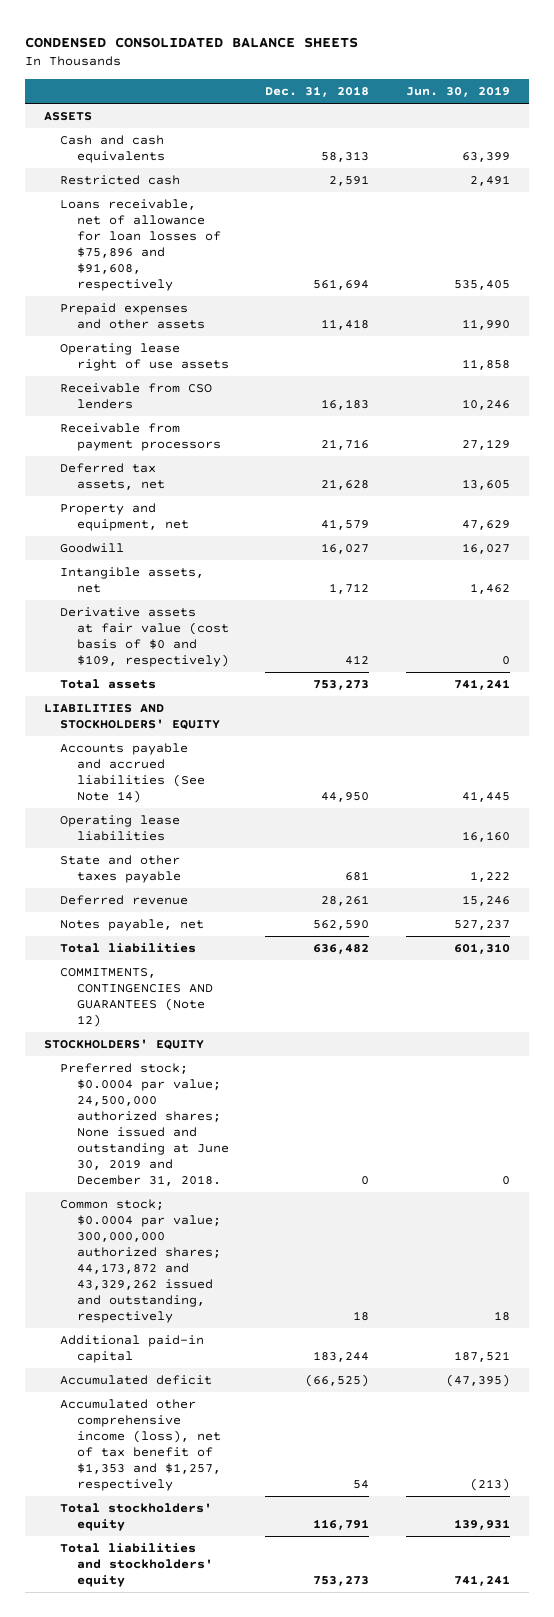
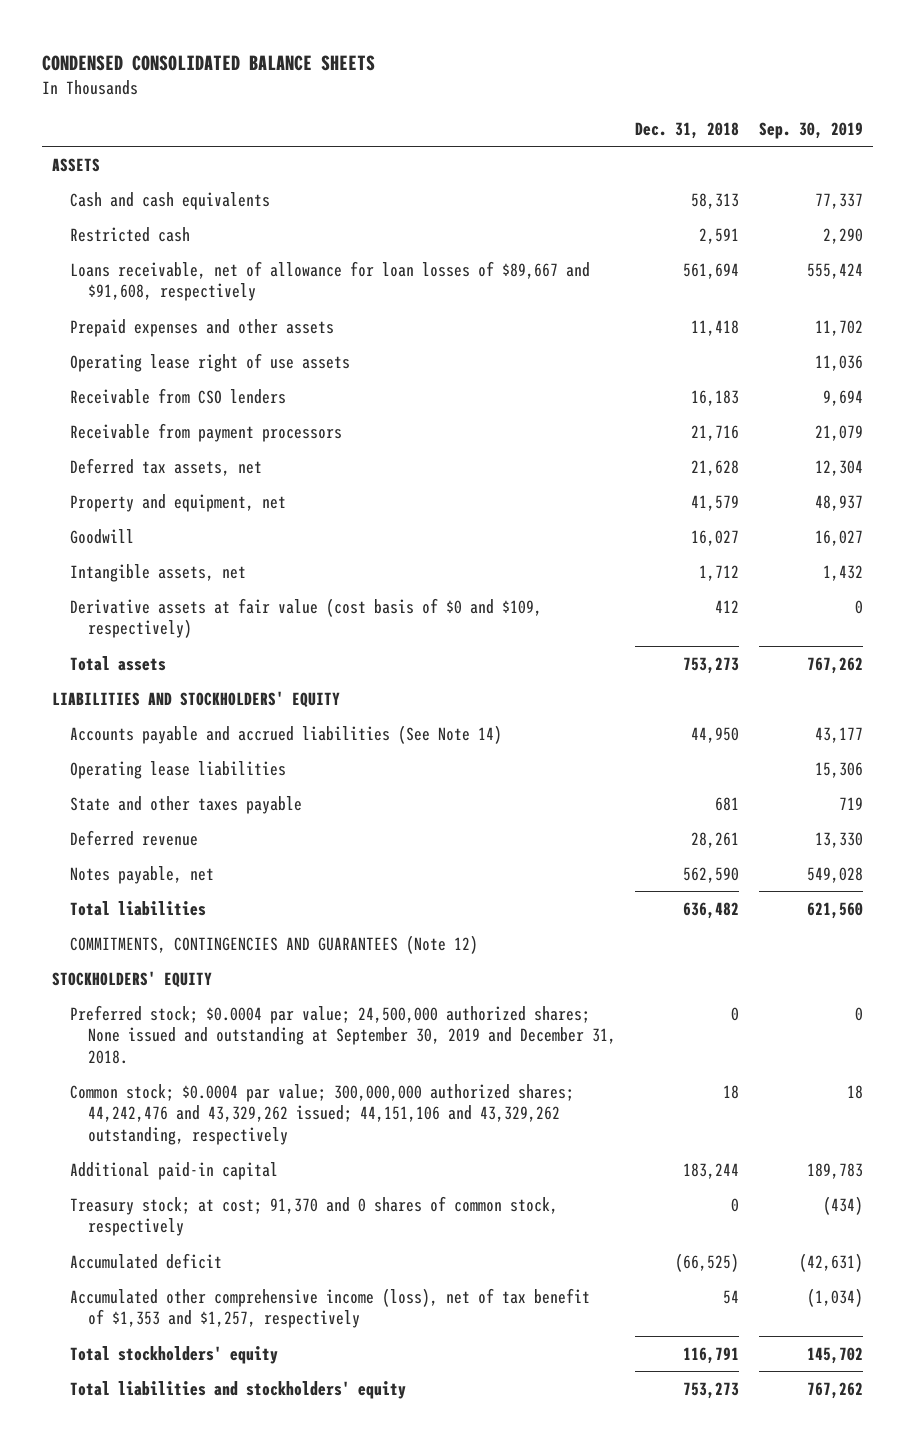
[406,86,511,98] Jun. 30, 2019 -> none
none -> [758,122,863,140] Sep. 30, 2019
[60,199,221,291] Loans receivable, net of allowance for loan losses of $75,896 and $91,608, respectively -> [69,260,590,302] Loans receivable, net of allowance for loan losses of $89,667 and $91,608, respectively
[60,1063,229,1186] Preferred stock; $0.0004 par value; 24,500,000 authorized shares; None issued and outstanding at June 30, 2019 and December 31, 2018. -> [69,1004,616,1064] Preferred stock; $0.0004 par value; 24,500,000 authorized shares; None issued and outstanding at September 30, 2019 and December 31, 2018.
[60,1199,221,1323] Common stock; $0.0004 par value; 300,000,000 authorized shares; 44,173,872 and 43,329,262 issued and outstanding, respectively -> [69,1083,574,1145] Common stock; $0.0004 par value; 300,000,000 authorized shares; 44,242,476 and 43,329,262 issued; 44,151,106 and 43,329,262 outstanding, respectively
none -> [69,1195,558,1237] Treasury stock; at cost; 91,370 and 0 shares of common stock, respectively

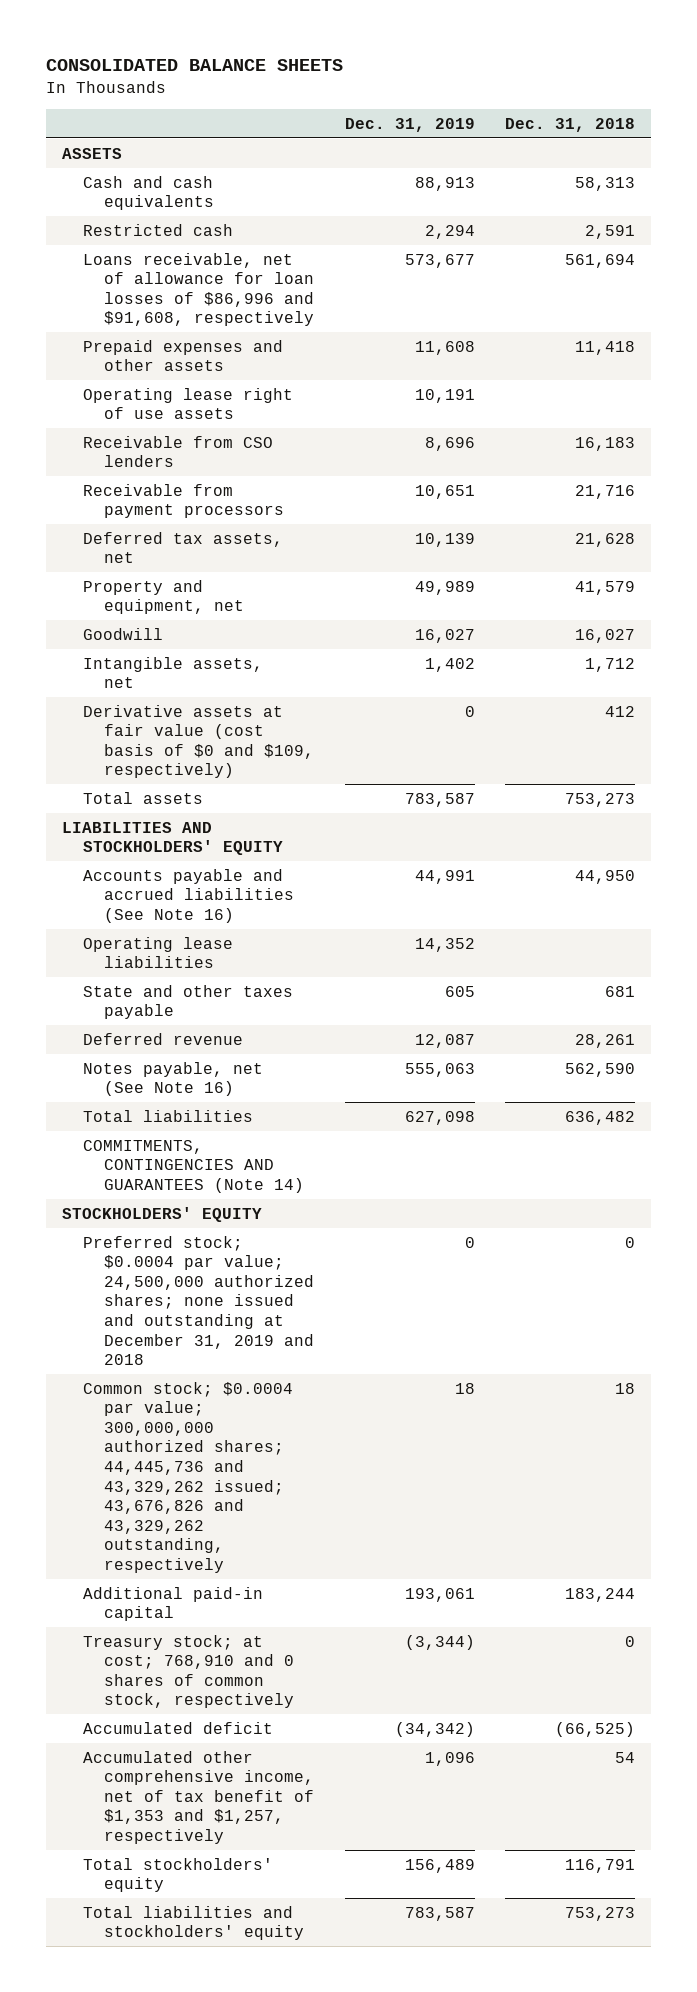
[42,54,376,71] CONDENSED CONSOLIDATED BALANCE SHEETS -> [46,59,344,72] CONSOLIDATED BALANCE SHEETS
[758,122,863,140] Sep. 30, 2019 -> none
none -> [344,117,475,132] Dec. 31, 2019
[69,260,590,302] Loans receivable, net of allowance for loan losses of $89,667 and $91,608, respectively -> [82,252,315,327] Loans receivable, net of allowance for loan losses of $86,996 and $91,608, respectively
[69,724,502,744] Accounts payable and accrued liabilities (See Note 14) -> [82,868,295,923] Accounts payable and accrued liabilities (See Note 16)
[69,865,214,884] Notes payable, net -> [82,1061,263,1097] Notes payable, net (See Note 16)
[69,934,478,954] COMMITMENTS, CONTINGENCIES AND GUARANTEES (Note 12) -> [82,1139,305,1193] COMMITMENTS, CONTINGENCIES AND GUARANTEES (Note 14)
[69,1004,616,1064] Preferred stock; $0.0004 par value; 24,500,000 authorized shares; None issued and outstanding at September 30, 2019 and December 31, 2018. -> [82,1235,315,1366] Preferred stock; $0.0004 par value; 24,500,000 authorized shares; none issued and outstanding at December 31, 2019 and 2018
[69,1083,574,1145] Common stock; $0.0004 par value; 300,000,000 authorized shares; 44,242,476 and 43,329,262 issued; 44,151,106 and 43,329,262 outstanding, respectively -> [82,1381,293,1573] Common stock; $0.0004 par value; 300,000,000 authorized shares; 44,445,736 and 43,329,262 issued; 43,676,826 and 43,329,262 outstanding, respectively
[69,1195,558,1237] Treasury stock; at cost; 91,370 and 0 shares of common stock, respectively -> [82,1634,295,1709] Treasury stock; at cost; 768,910 and 0 shares of common stock, respectively
[69,1287,590,1329] Accumulated other comprehensive income (loss), net of tax benefit of $1,353 and $1,257, respectively -> [82,1750,315,1844] Accumulated other comprehensive income, net of tax benefit of $1,353 and $1,257, respectively

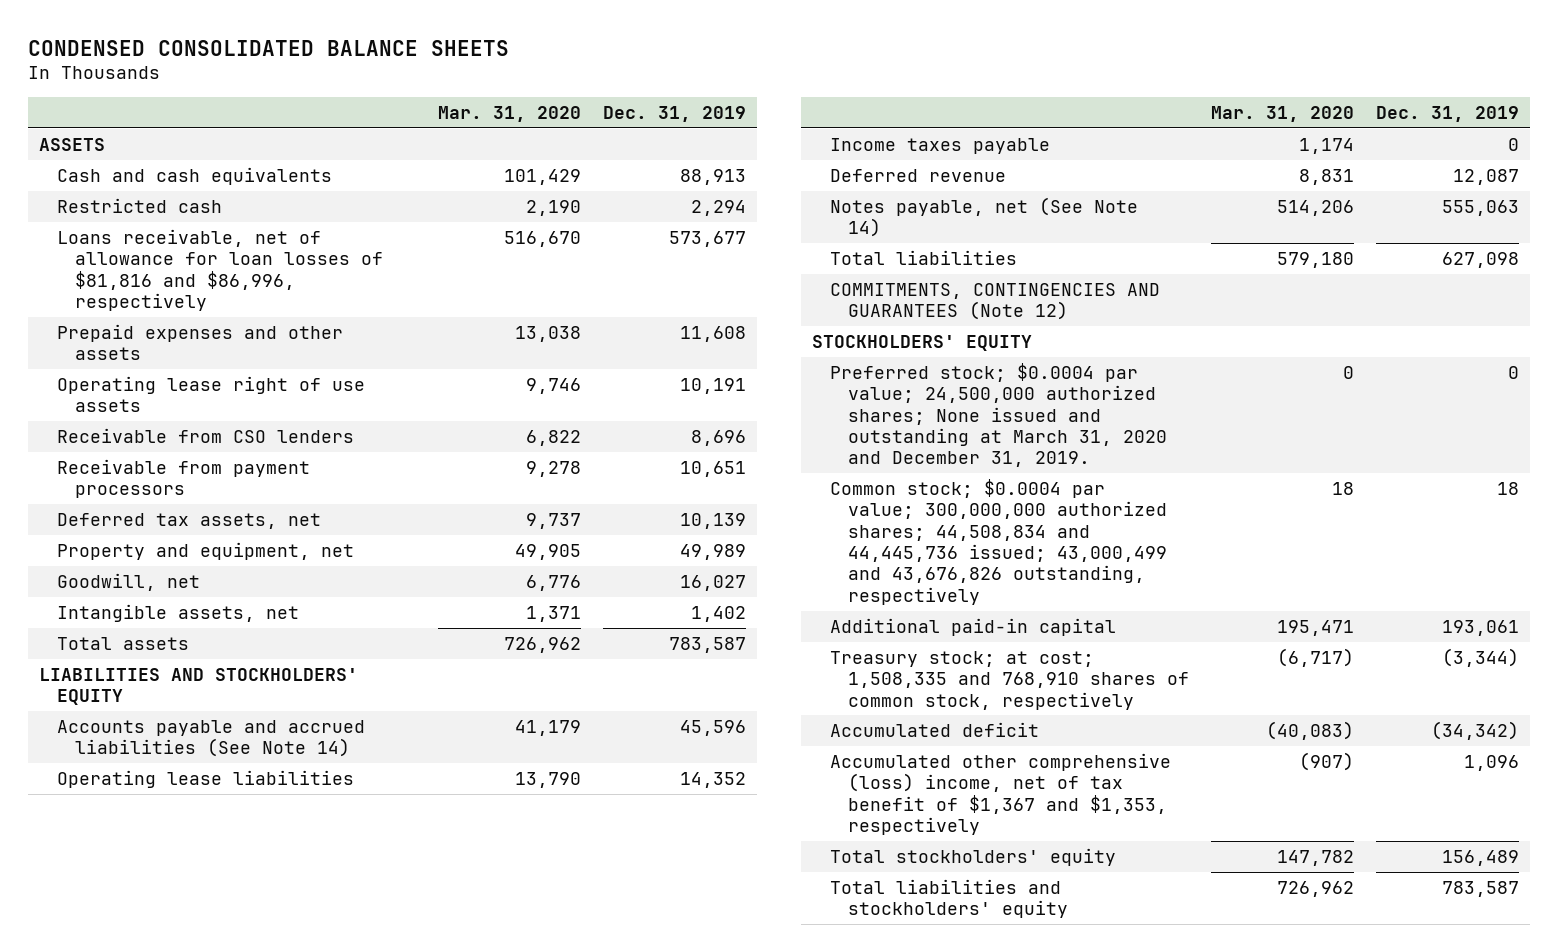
[46,59,344,72] CONSOLIDATED BALANCE SHEETS -> [28,39,510,56] CONDENSED CONSOLIDATED BALANCE SHEETS
[505,117,636,132] Dec. 31, 2018 -> none
none -> [438,105,582,122] Mar. 31, 2020
[82,252,315,327] Loans receivable, net of allowance for loan losses of $86,996 and $91,608, respectively -> [57,228,384,311] Loans receivable, net of allowance for loan losses of $81,816 and $86,996, respectively
[82,627,163,640] Goodwill -> [57,572,201,591] Goodwill, net
[82,704,315,779] Derivative assets at fair value (cost basis of $0 and $109, respectively) -> none
[82,868,295,923] Accounts payable and accrued liabilities (See Note 16) -> [57,719,366,758] Accounts payable and accrued liabilities (See Note 14)
[414,869,475,884] 44,991 -> [680,719,747,736] 45,596
[82,984,293,1020] State and other taxes payable -> none
none -> [830,137,1051,154] Income taxes payable
[82,1061,263,1097] Notes payable, net (See Note 16) -> [830,196,1139,238] Notes payable, net (See Note 14)
[82,1139,305,1193] COMMITMENTS, CONTINGENCIES AND GUARANTEES (Note 14) -> [830,282,1161,321] COMMITMENTS, CONTINGENCIES AND GUARANTEES (Note 12)
[82,1235,315,1366] Preferred stock; $0.0004 par value; 24,500,000 authorized shares; none issued and outstanding at December 31, 2019 and 2018 -> [830,362,1168,468] Preferred stock; $0.0004 par value; 24,500,000 authorized shares; None issued and outstanding at March 31, 2020 and December 31, 2019.
[82,1381,293,1573] Common stock; $0.0004 par value; 300,000,000 authorized shares; 44,445,736 and 43,329,262 issued; 43,676,826 and 43,329,262 outstanding, respectively -> [830,478,1168,605] Common stock; $0.0004 par value; 300,000,000 authorized shares; 44,508,834 and 44,445,736 issued; 43,000,499 and 43,676,826 outstanding, respectively
[82,1634,295,1709] Treasury stock; at cost; 768,910 and 0 shares of common stock, respectively -> [830,650,1190,710] Treasury stock; at cost; 1,508,335 and 768,910 shares of common stock, respectively
[82,1750,315,1844] Accumulated other comprehensive income, net of tax benefit of $1,353 and $1,257, respectively -> [830,752,1172,835] Accumulated other comprehensive (loss) income, net of tax benefit of $1,367 and $1,353, respectively

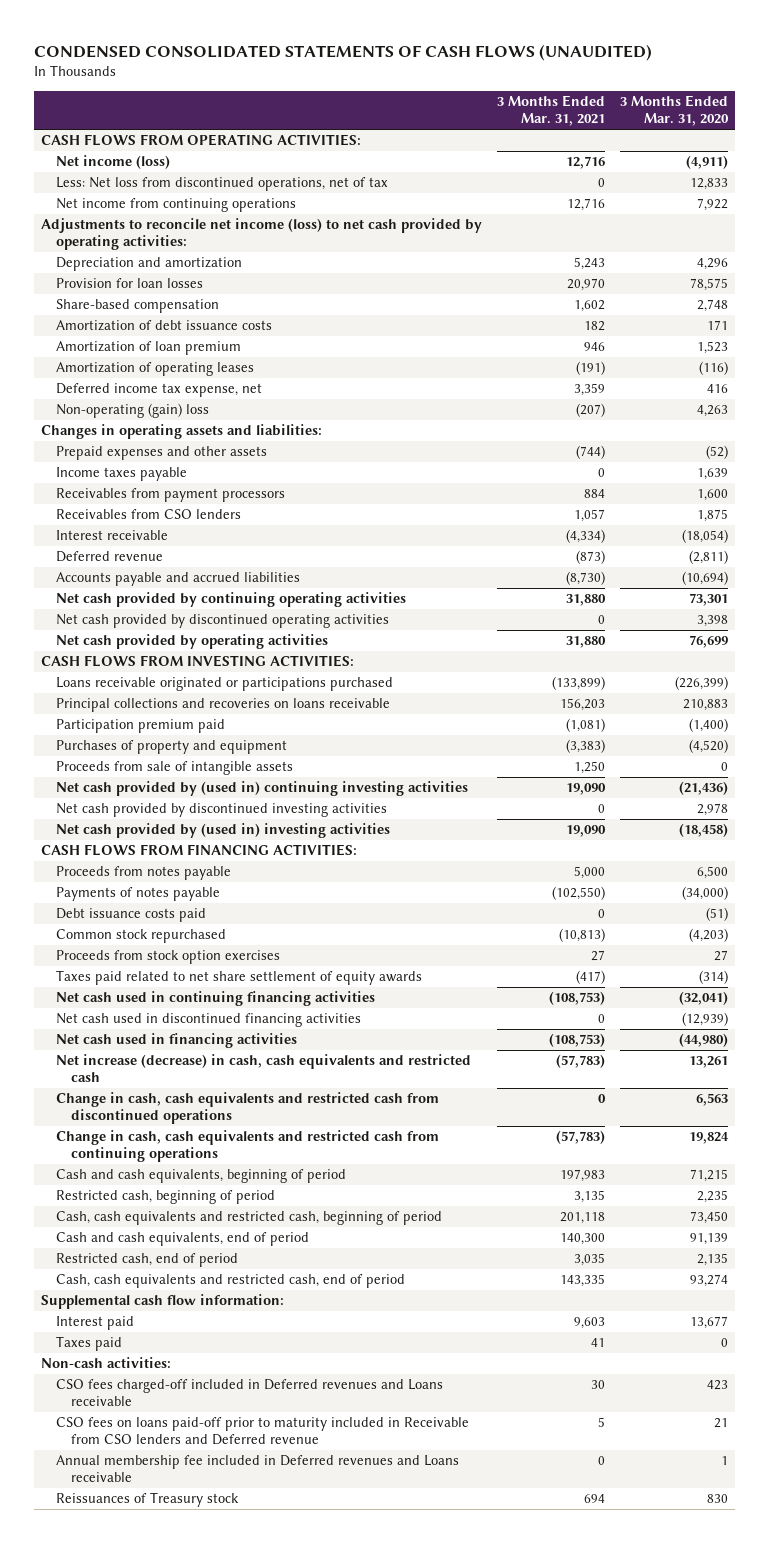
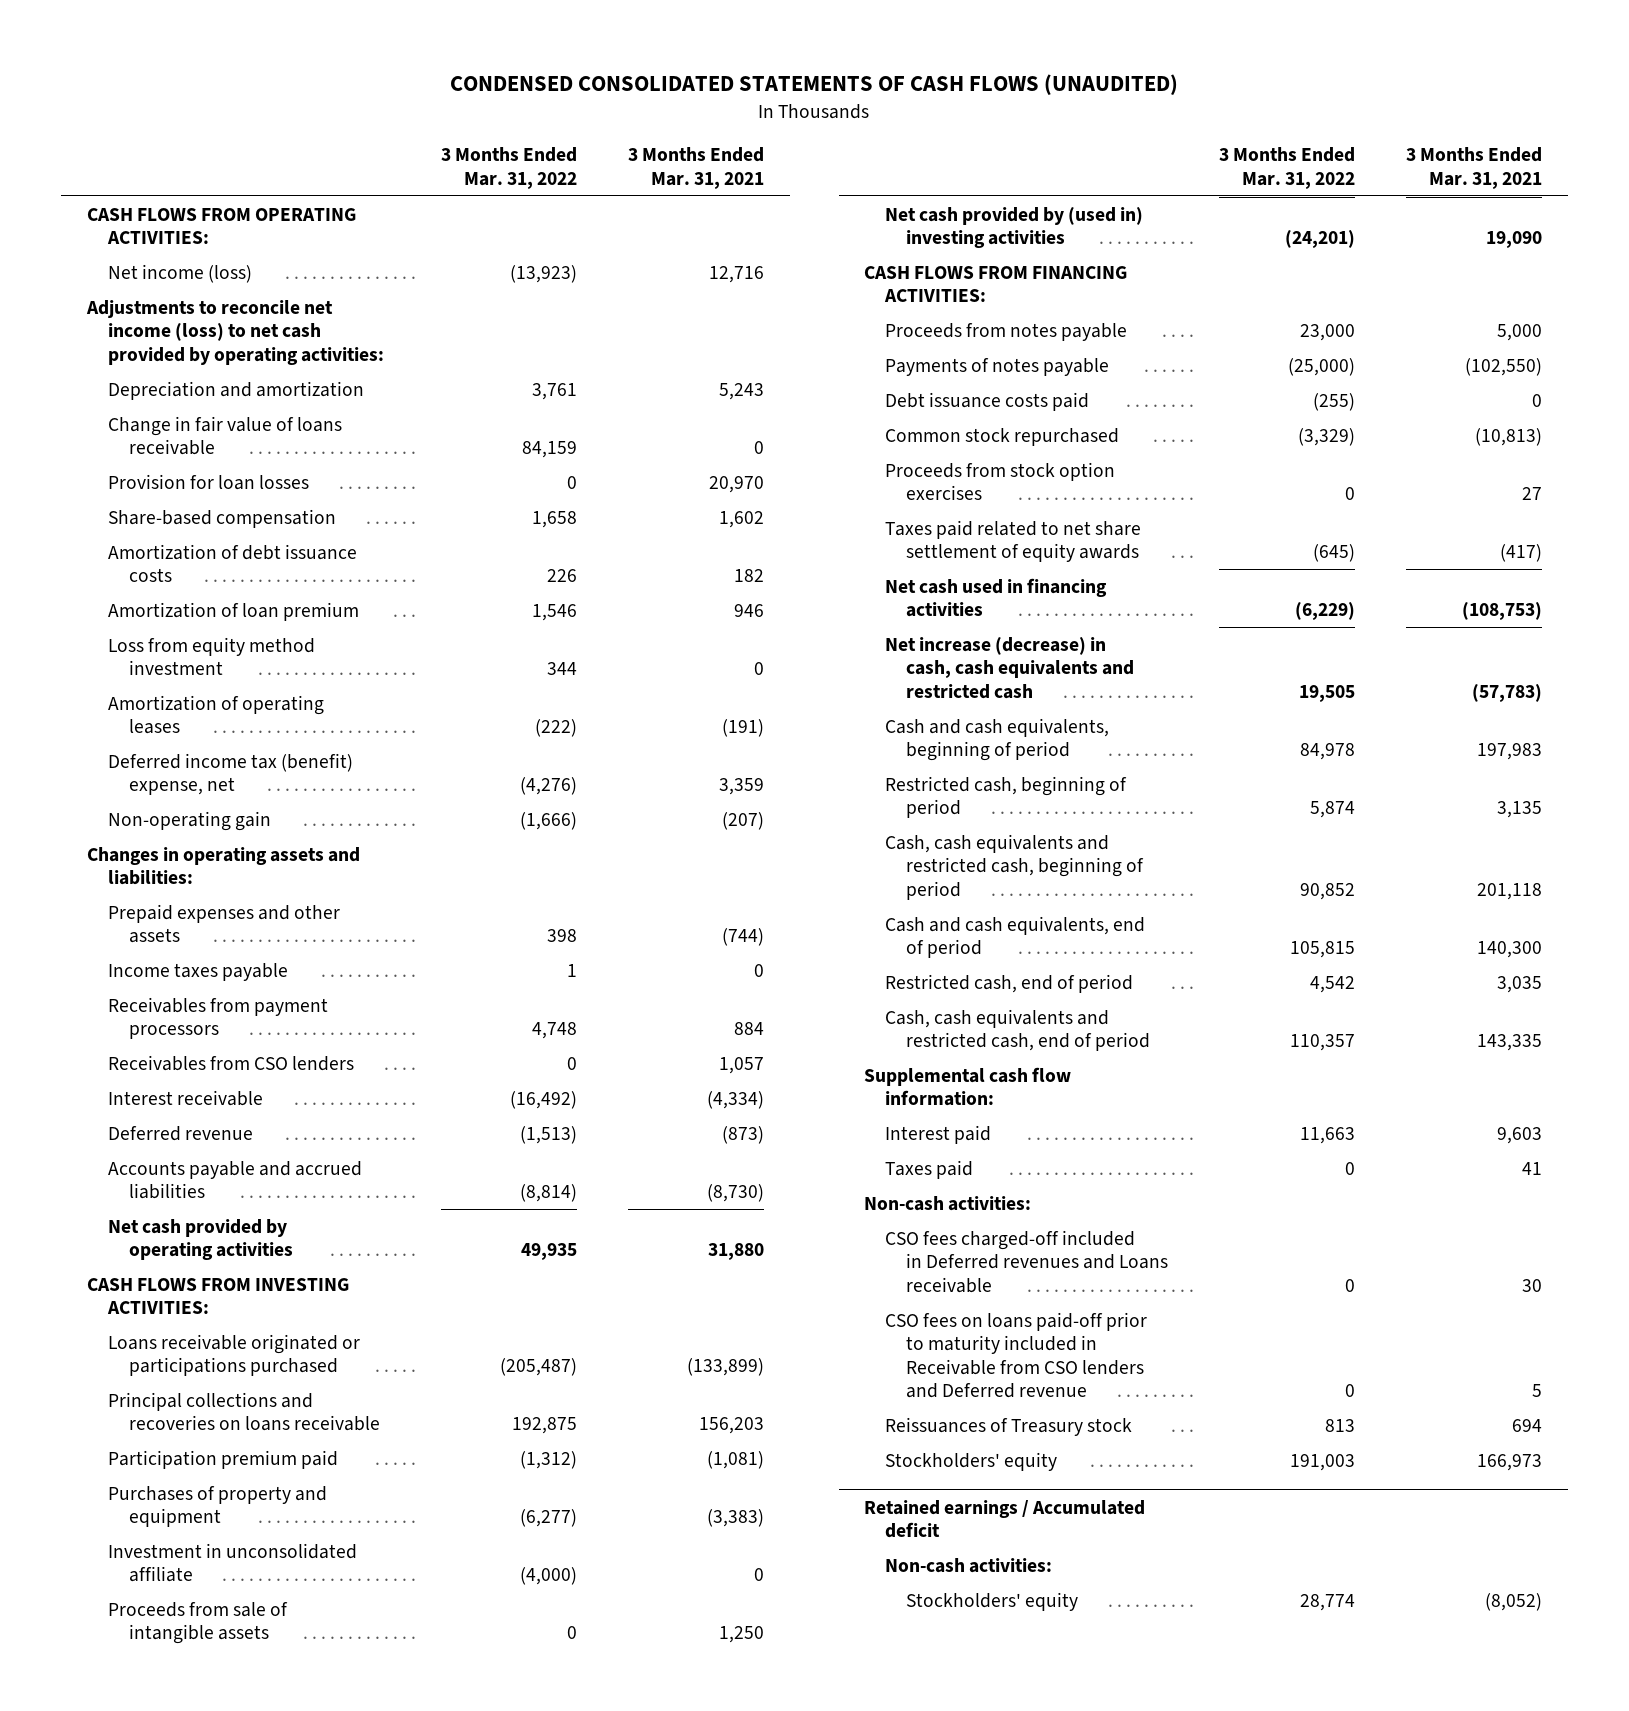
[619,95,729,127] 3 Months Ended Mar. 31, 2020 -> none
none -> [441,147,578,189] 3 Months Ended Mar. 31, 2022
[56,177,389,192] Less: Net loss from discontinued operations, net of tax -> none
[56,198,297,213] Net income from continuing operations -> none
none -> [107,415,342,456] Change in fair value of loans receivable
none -> [107,636,315,676] Loss from equity method investment
[56,383,263,398] Deferred income tax expense, net -> [107,752,353,796] Deferred income tax (benefit) expense, net
[56,403,210,419] Non-operating (gain) loss -> [107,810,271,831] Non-operating gain
[56,592,407,608] Net cash provided by continuing operating activities -> none
[56,614,390,629] Net cash provided by discontinued operating activities -> none
none -> [107,1542,357,1583] Investment in unconsolidated affiliate
[56,781,469,797] Net cash provided by (used in) continuing investing activities -> none
[56,803,388,818] Net cash provided by discontinued investing activities -> none
[56,991,376,1007] Net cash used in continuing financing activities -> none
[56,1013,362,1028] Net cash used in discontinued financing activities -> none
[56,1092,440,1125] Change in cash, cash equivalents and restricted cash from discontinued operations -> none
[56,1130,440,1163] Change in cash, cash equivalents and restricted cash from continuing operations -> none
[56,1455,460,1483] Annual membership fee included in Deferred revenues and Loans receivable -> none
none -> [885,1451,1058,1471] Stockholders' equity
none -> [864,1499,1146,1539] Retained earnings / Accumulated deficit
none -> [885,1557,1053,1573] Non-cash activities:
none -> [906,1591,1079,1611] Stockholders' equity

